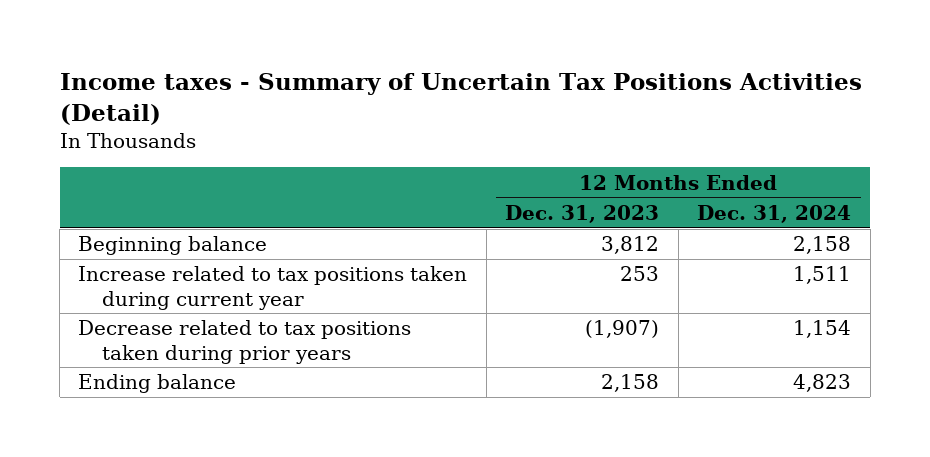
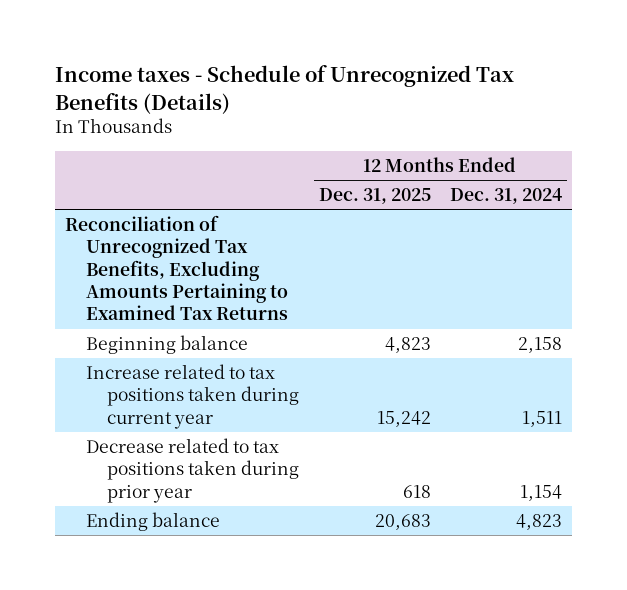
[59,73,862,125] Income taxes - Summary of Uncertain Tax Positions Activities (Detail) -> [55,65,515,114] Income taxes - Schedule of Unrecognized Tax Benefits (Details)
[505,204,660,223] Dec. 31, 2023 -> none
none -> [318,188,431,205] Dec. 31, 2025
none -> [64,215,288,321] Reconciliation of Unrecognized Tax Benefits, Excluding Amounts Pertaining to Examined Tax Returns
[78,320,412,364] Decrease related to tax positions taken during prior years -> [85,438,300,503] Decrease related to tax positions taken during prior year

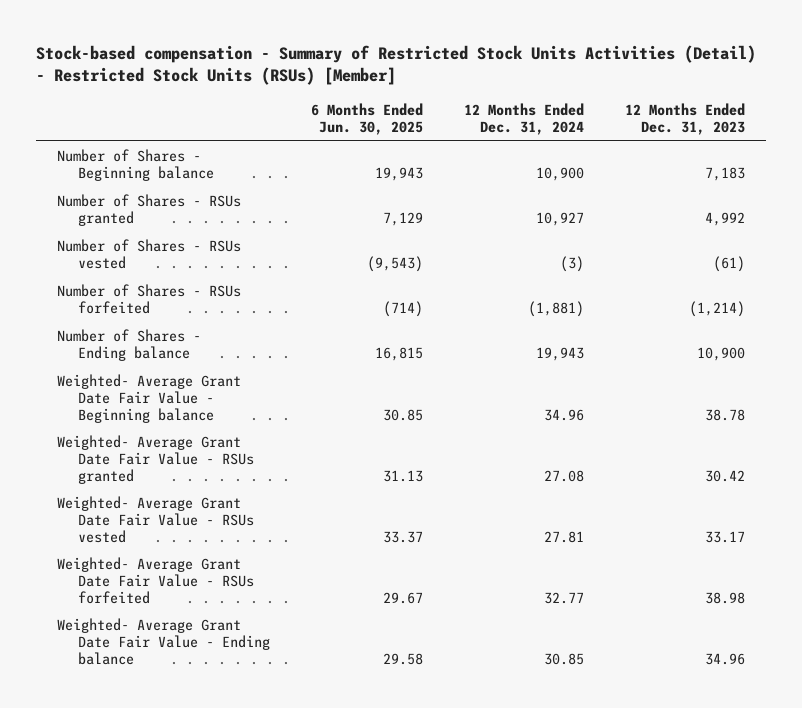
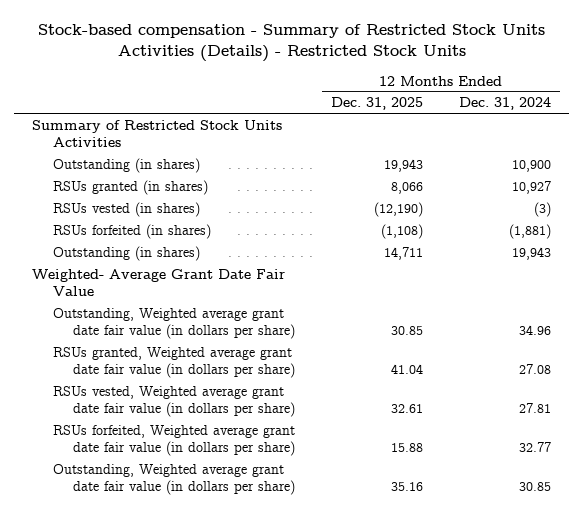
[36,44,757,86] Stock-based compensation - Summary of Restricted Stock Units Activities (Detail) - Restricted Stock Units (RSUs) [Member] -> [37,24,545,63] Stock-based compensation - Summary of Restricted Stock Units Activities (Details) - Restricted Stock Units
[310,102,423,135] 6 Months Ended Jun. 30, 2025 -> none
[625,102,746,135] 12 Months Ended Dec. 31, 2023 -> none
none -> [331,97,424,111] Dec. 31, 2025
none -> [32,119,283,147] Summary of Restricted Stock Units Activities
[56,148,214,181] Number of Shares - Beginning balance -> [52,157,200,173] Outstanding (in shares)
[56,193,241,226] Number of Shares - RSUs granted -> [52,179,208,195] RSUs granted (in shares)
[56,238,241,269] Number of Shares - RSUs vested -> [52,201,200,217] RSUs vested (in shares)
[56,283,241,314] Number of Shares - RSUs forfeited -> [52,223,211,239] RSUs forfeited (in shares)
[56,328,201,361] Number of Shares - Ending balance -> [52,245,200,261] Outstanding (in shares)
none -> [32,268,286,296] Weighted- Average Grant Date Fair Value
[56,373,241,423] Weighted- Average Grant Date Fair Value - Beginning balance -> [52,307,296,339] Outstanding, Weighted average grant date fair value (in dollars per share)
[56,434,254,484] Weighted- Average Grant Date Fair Value - RSUs granted -> [52,346,296,378] RSUs granted, Weighted average grant date fair value (in dollars per share)
[56,495,254,543] Weighted- Average Grant Date Fair Value - RSUs vested -> [52,385,296,417] RSUs vested, Weighted average grant date fair value (in dollars per share)
[56,556,254,604] Weighted- Average Grant Date Fair Value - RSUs forfeited -> [52,424,296,456] RSUs forfeited, Weighted average grant date fair value (in dollars per share)
[56,617,270,665] Weighted- Average Grant Date Fair Value - Ending balance -> [52,463,296,495] Outstanding, Weighted average grant date fair value (in dollars per share)

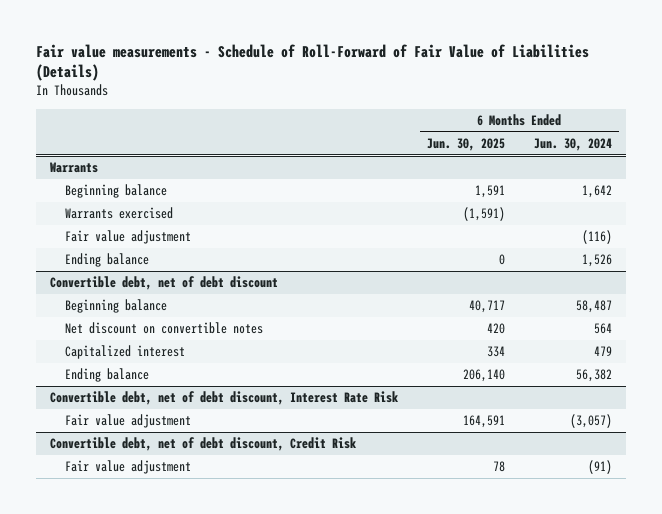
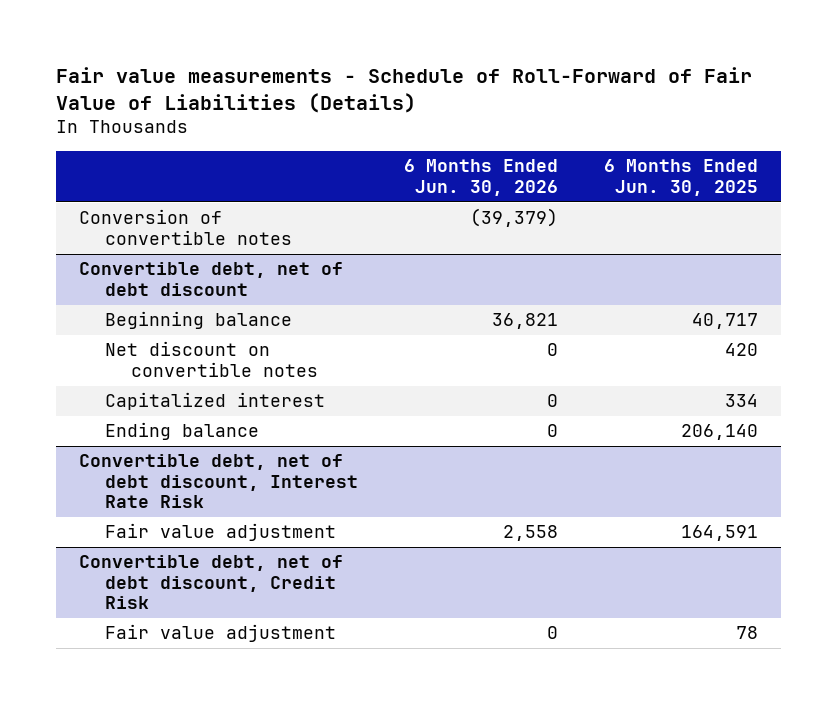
[533,138,612,152] Jun. 30, 2024 -> none
none -> [403,159,558,196] 6 Months Ended Jun. 30, 2026
[50,162,99,174] Warrants -> none
[64,184,167,199] Beginning balance -> none
[64,207,173,220] Warrants exercised -> none
[64,230,191,245] Fair value adjustment -> none
[64,253,149,268] Ending balance -> none
none -> [78,209,292,245] Conversion of convertible notes

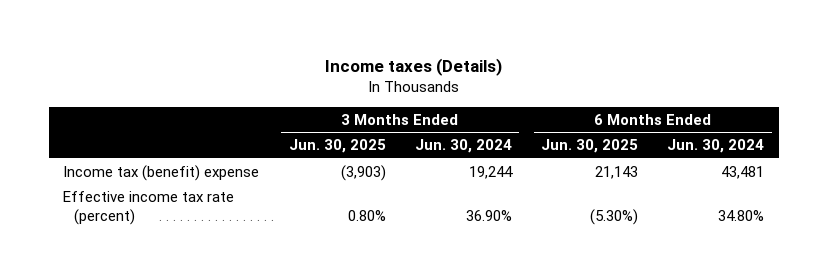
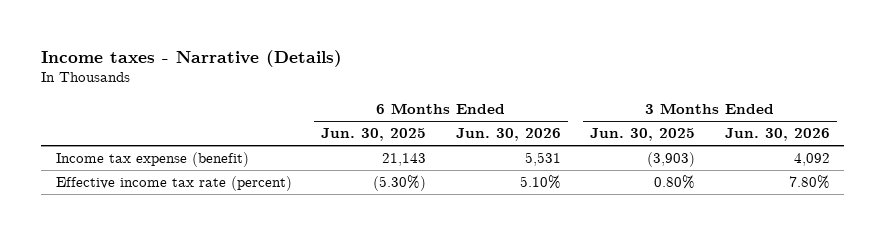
[324,57,502,76] Income taxes (Details) -> [41,50,343,68] Income taxes - Narrative (Details)
[414,139,512,154] Jun. 30, 2024 -> none
[667,139,765,154] Jun. 30, 2024 -> none
none -> [455,128,561,142] Jun. 30, 2026
none -> [724,128,830,142] Jun. 30, 2026
[63,165,260,182] Income tax (benefit) expense -> [55,152,249,168] Income tax expense (benefit)

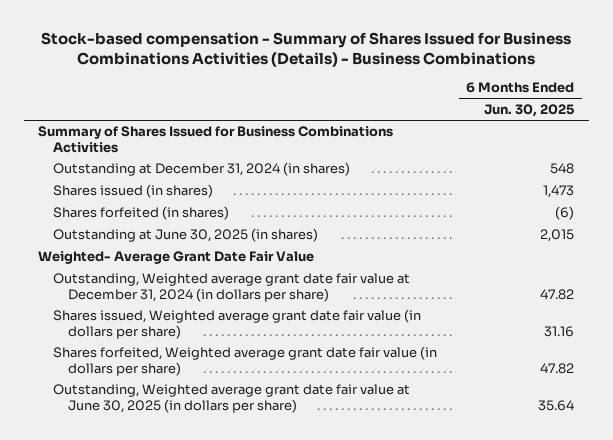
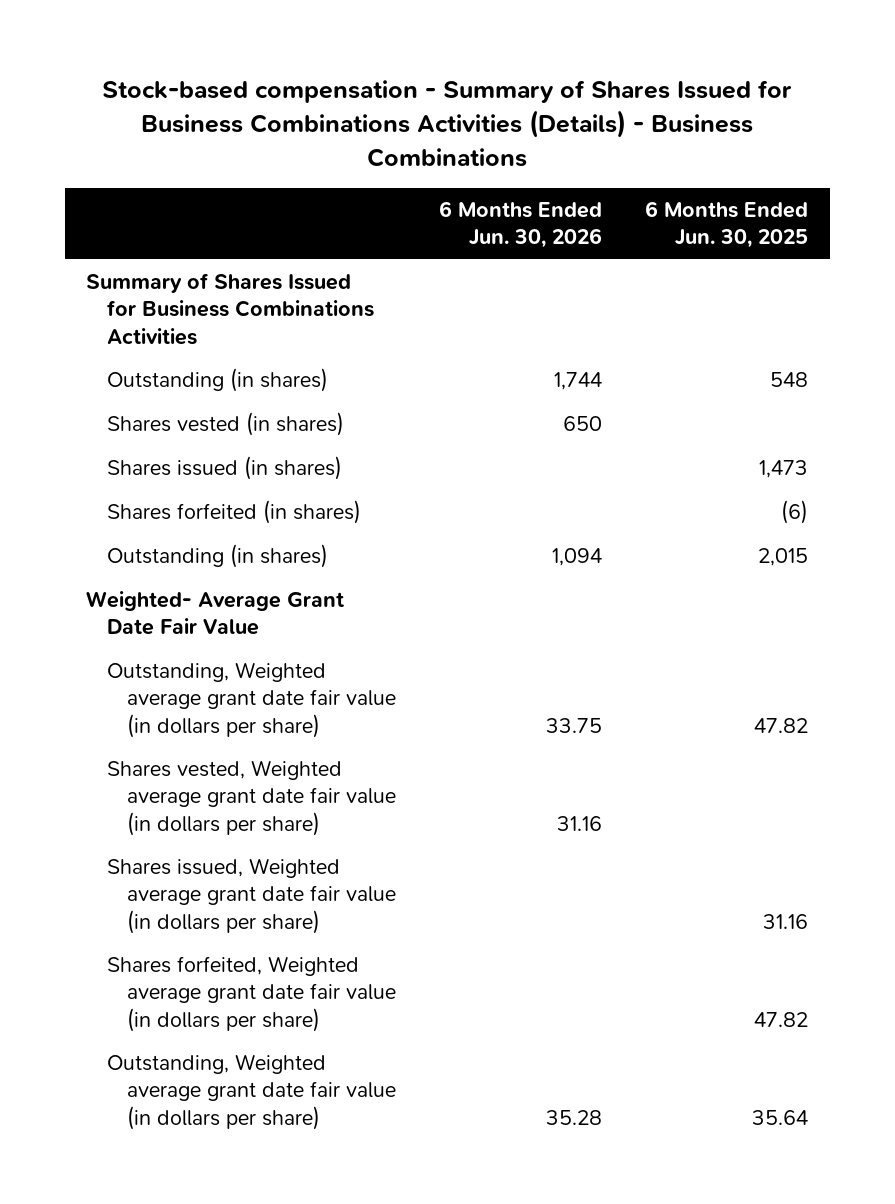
none -> [439,200,603,249] 6 Months Ended Jun. 30, 2026
[53,162,351,177] Outstanding at December 31, 2024 (in shares) -> [106,368,328,393] Outstanding (in shares)
none -> [106,412,344,437] Shares vested (in shares)
[53,228,319,243] Outstanding at June 30, 2025 (in shares) -> [106,544,328,569] Outstanding (in shares)
[53,273,411,302] Outstanding, Weighted average grant date fair value at December 31, 2024 (in dollars per share) -> [106,662,396,738] Outstanding, Weighted average grant date fair value (in dollars per share)
none -> [106,760,396,836] Shares vested, Weighted average grant date fair value (in dollars per share)
[53,384,411,413] Outstanding, Weighted average grant date fair value at June 30, 2025 (in dollars per share) -> [106,1054,396,1130] Outstanding, Weighted average grant date fair value (in dollars per share)

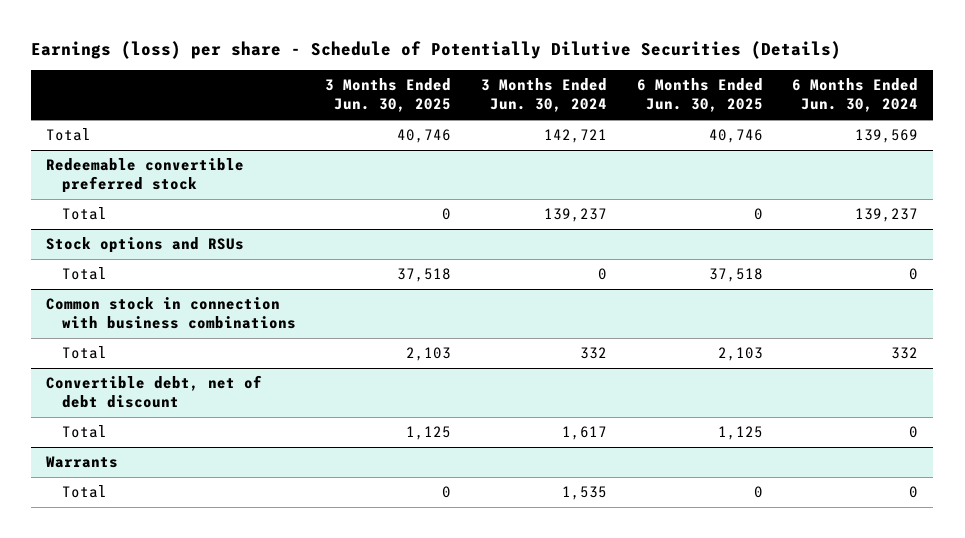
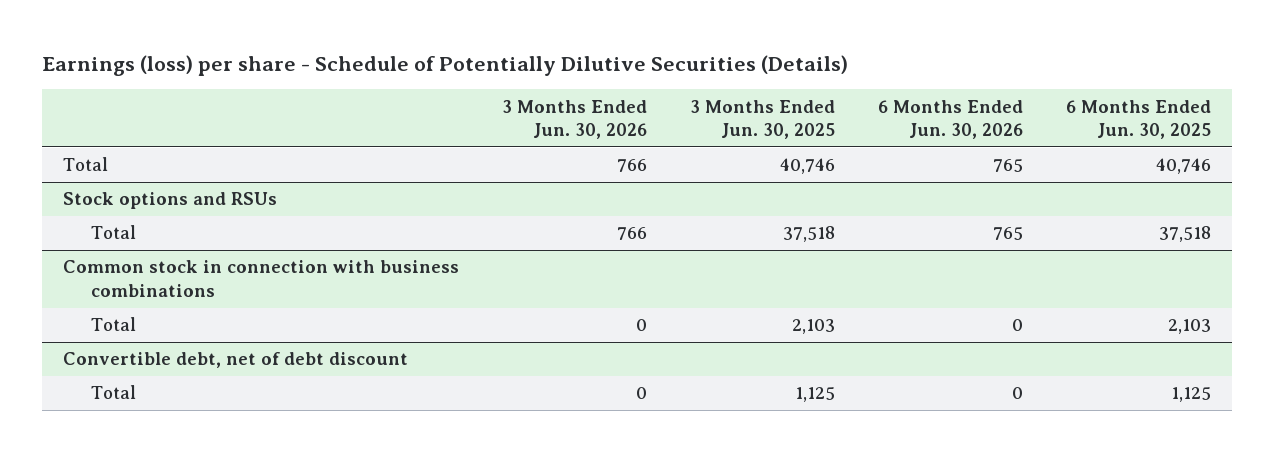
[480,78,607,113] 3 Months Ended Jun. 30, 2024 -> none
[792,78,919,113] 6 Months Ended Jun. 30, 2024 -> none
none -> [502,99,648,140] 3 Months Ended Jun. 30, 2026
none -> [878,99,1024,140] 6 Months Ended Jun. 30, 2026
[46,158,245,194] Redeemable convertible preferred stock -> none
[61,207,107,221] Total -> none
[46,456,119,469] Warrants -> none
[61,485,107,499] Total -> none

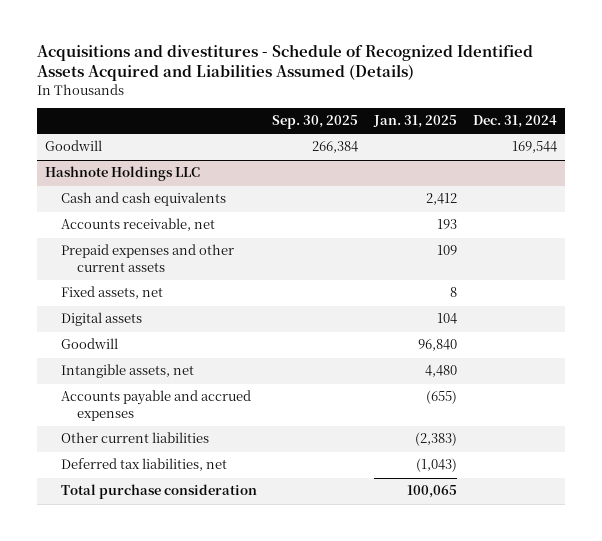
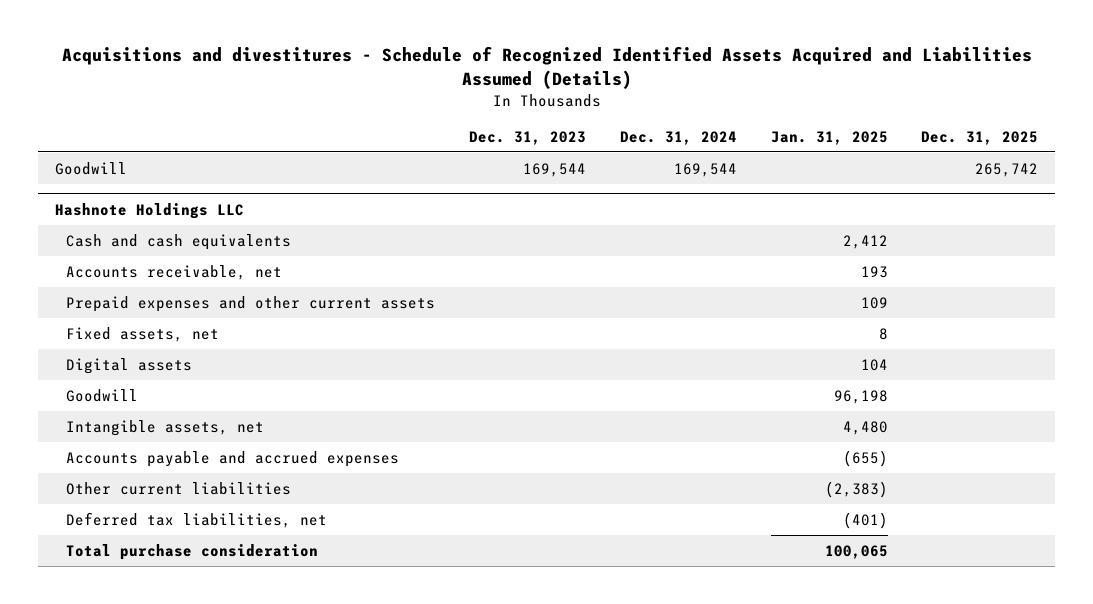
[272,115,359,130] Sep. 30, 2025 -> none
none -> [468,130,586,145] Dec. 31, 2023
none -> [921,130,1039,145] Dec. 31, 2025
[418,339,458,352] 96,840 -> [833,389,888,404] 96,198
[416,458,458,473] (1,043) -> [842,511,888,529] (401)

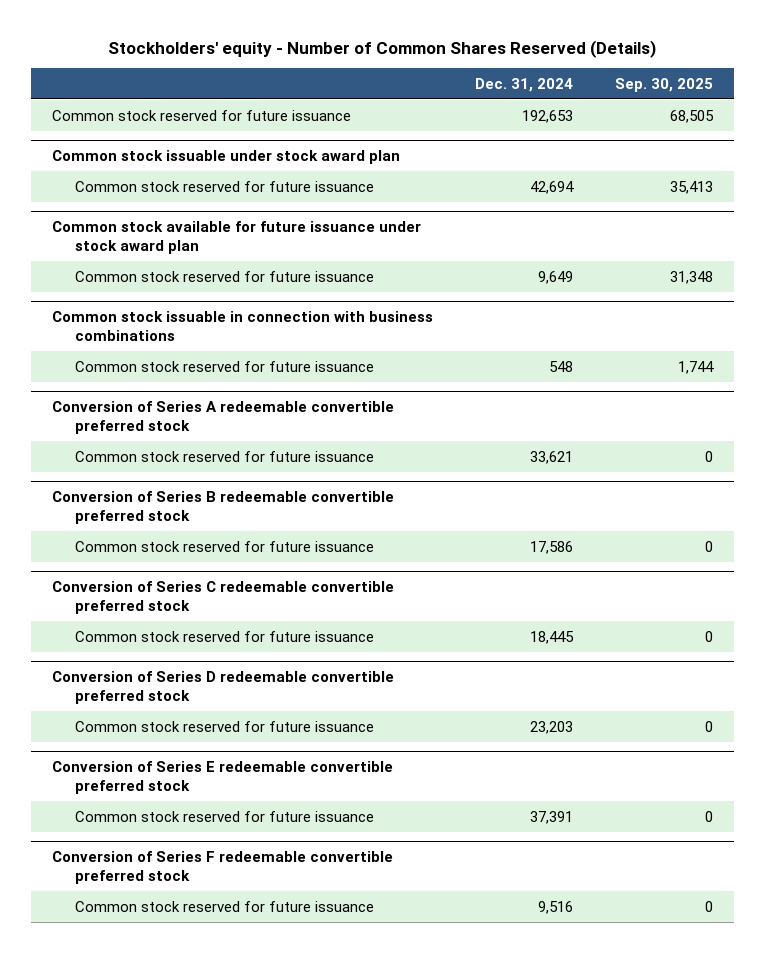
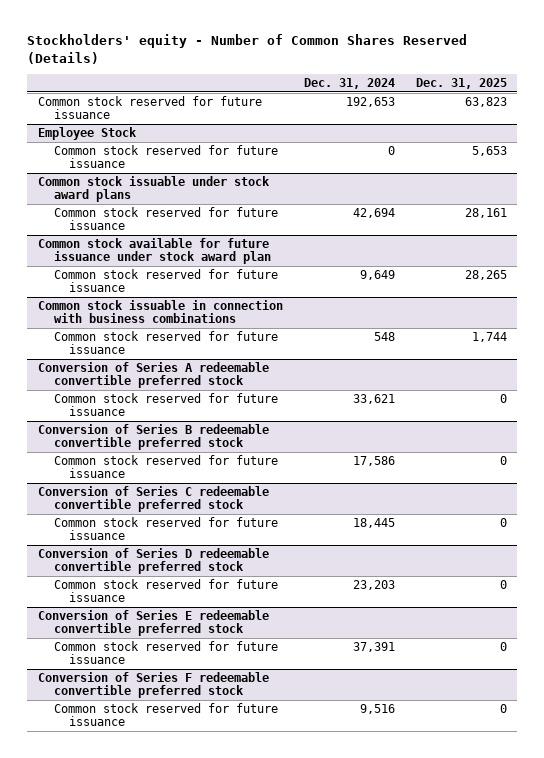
[614,77,713,92] Sep. 30, 2025 -> none
none -> [415,77,507,89] Dec. 31, 2025
none -> [37,126,137,140] Employee Stock
none -> [53,144,278,169] Common stock reserved for future issuance
[51,150,400,165] Common stock issuable under stock award plan -> [37,175,270,203] Common stock issuable under stock award plans

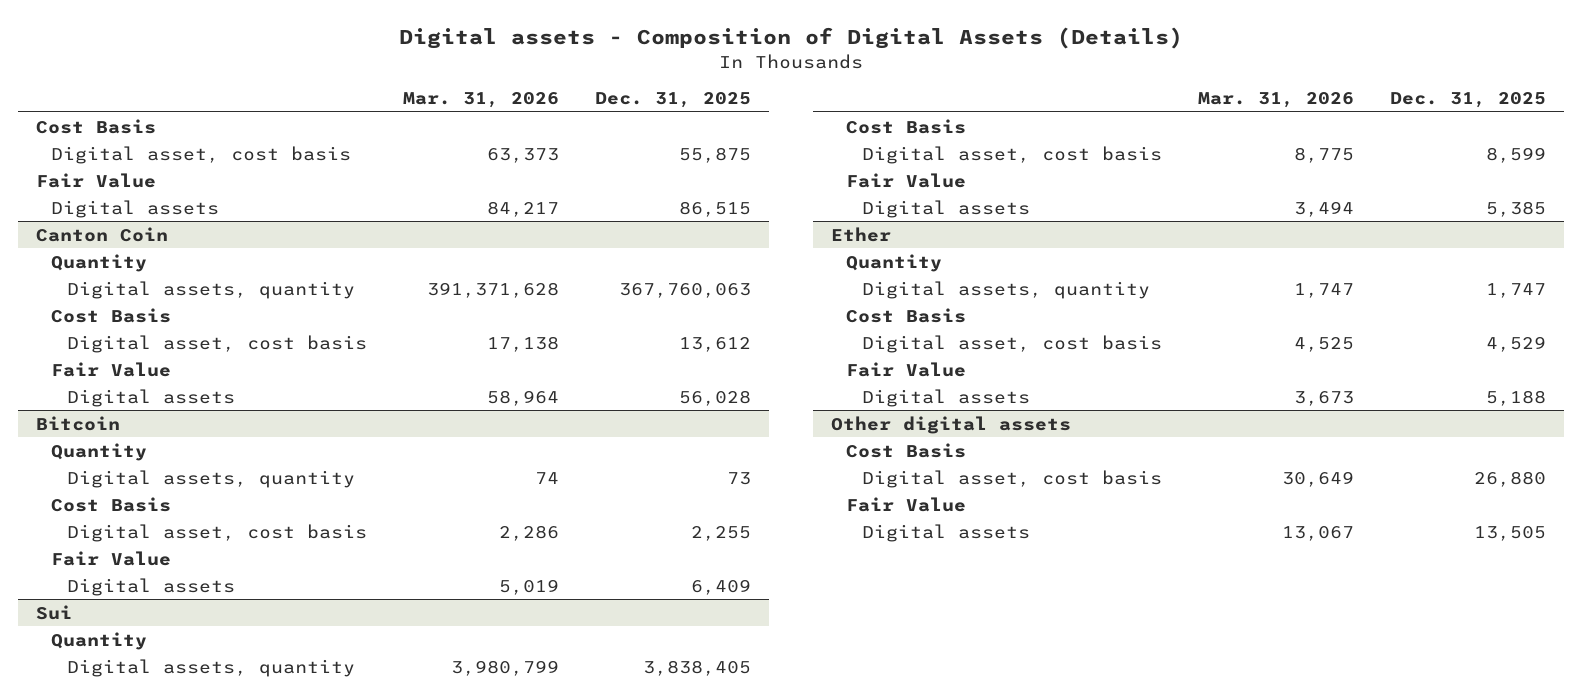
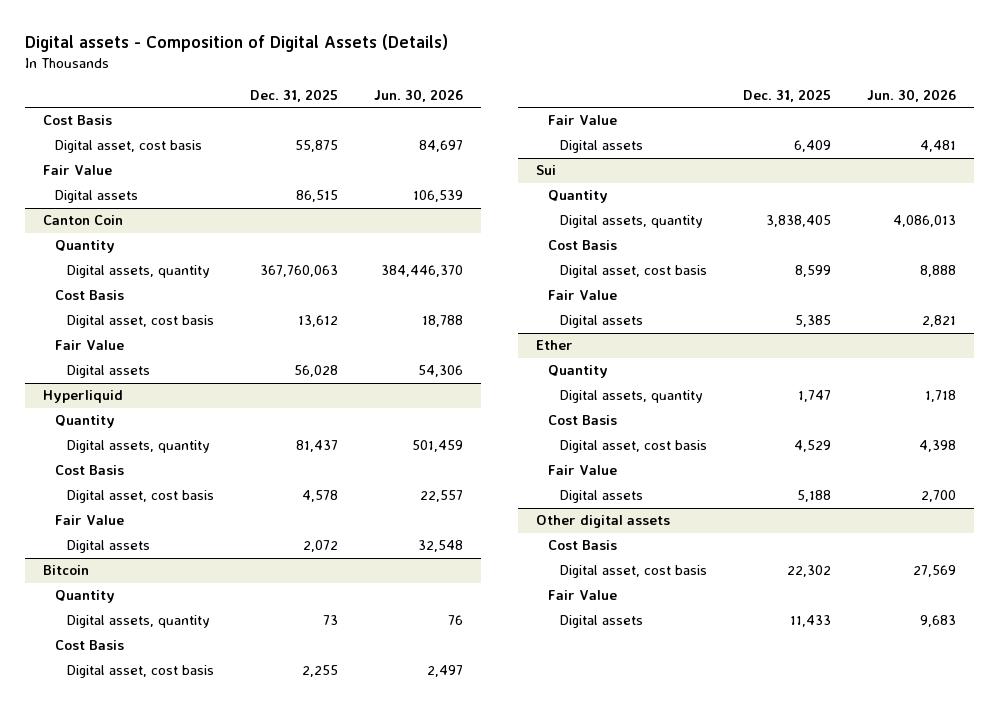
[403,92,560,109] Mar. 31, 2026 -> none
none -> [373,88,463,102] Jun. 30, 2026
none -> [42,390,123,404] Hyperliquid
none -> [54,415,115,429] Quantity
none -> [67,440,211,454] Digital assets, quantity
none -> [54,465,124,476] Cost Basis
none -> [67,490,215,504] Digital asset, cost basis
none -> [54,515,124,526] Fair Value
none -> [67,540,151,554] Digital assets
[1474,470,1547,487] 26,880 -> [786,565,831,578] 22,302
[1474,525,1547,541] 13,505 -> [789,615,831,628] 11,433

